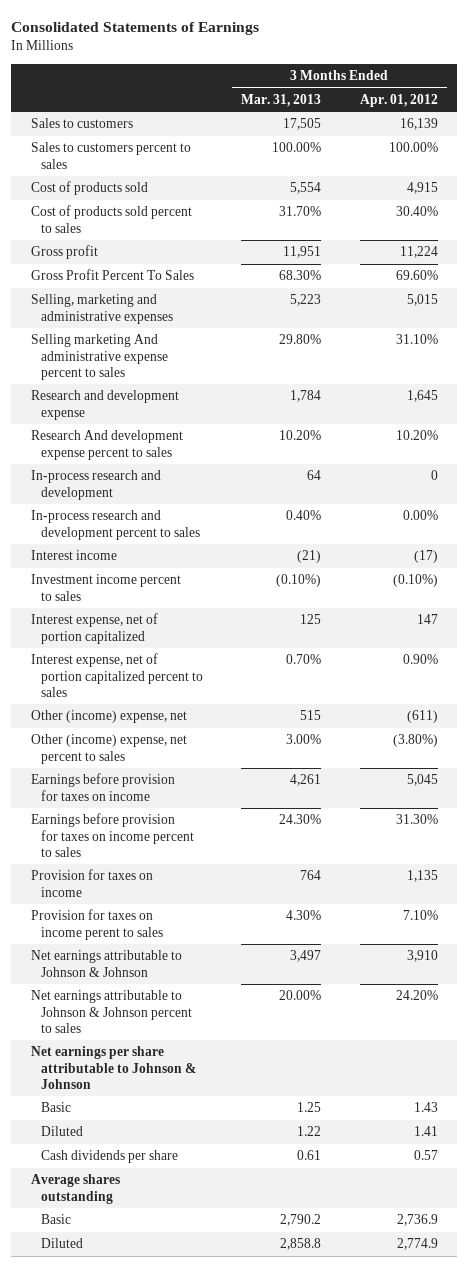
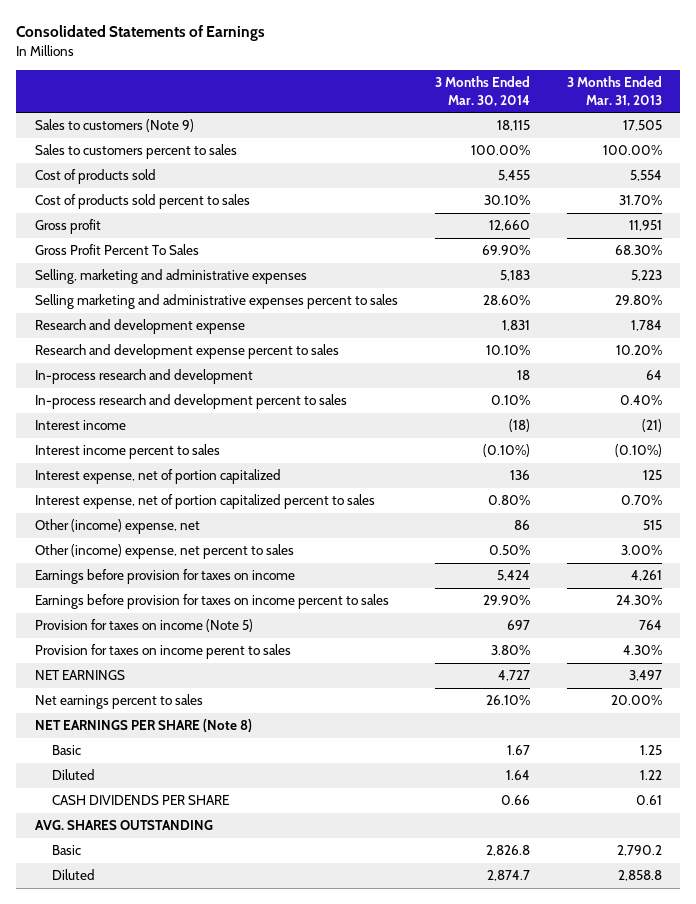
[359,93,438,107] Apr. 01, 2012 -> none
none -> [434,75,530,106] 3 Months Ended Mar. 30, 2014
[30,118,133,129] Sales to customers -> [34,119,194,133] Sales to customers (Note 9)
[30,334,169,380] Selling marketing And administrative expense percent to sales -> [34,294,398,310] Selling marketing and administrative expenses percent to sales
[30,430,183,460] Research And development expense percent to sales -> [34,344,339,360] Research and development expense percent to sales
[30,574,181,601] Investment income percent to sales -> [34,444,220,460] Interest income percent to sales
[30,869,153,897] Provision for taxes on income -> [34,619,253,633] Provision for taxes on income (Note 5)
[30,950,182,977] Net earnings attributable to Johnson & Johnson -> [34,670,125,681] NET EARNINGS
[30,990,193,1033] Net earnings attributable to Johnson & Johnson percent to sales -> [34,694,203,710] Net earnings percent to sales
[30,1046,197,1089] Net earnings per share attributable to Johnson & Johnson -> [34,719,252,733] NET EARNINGS PER SHARE (Note 8)
[41,1150,179,1164] Cash dividends per share -> [51,795,229,806] CASH DIVIDENDS PER SHARE
[30,1174,120,1204] Average shares outstanding -> [34,820,213,831] AVG. SHARES OUTSTANDING

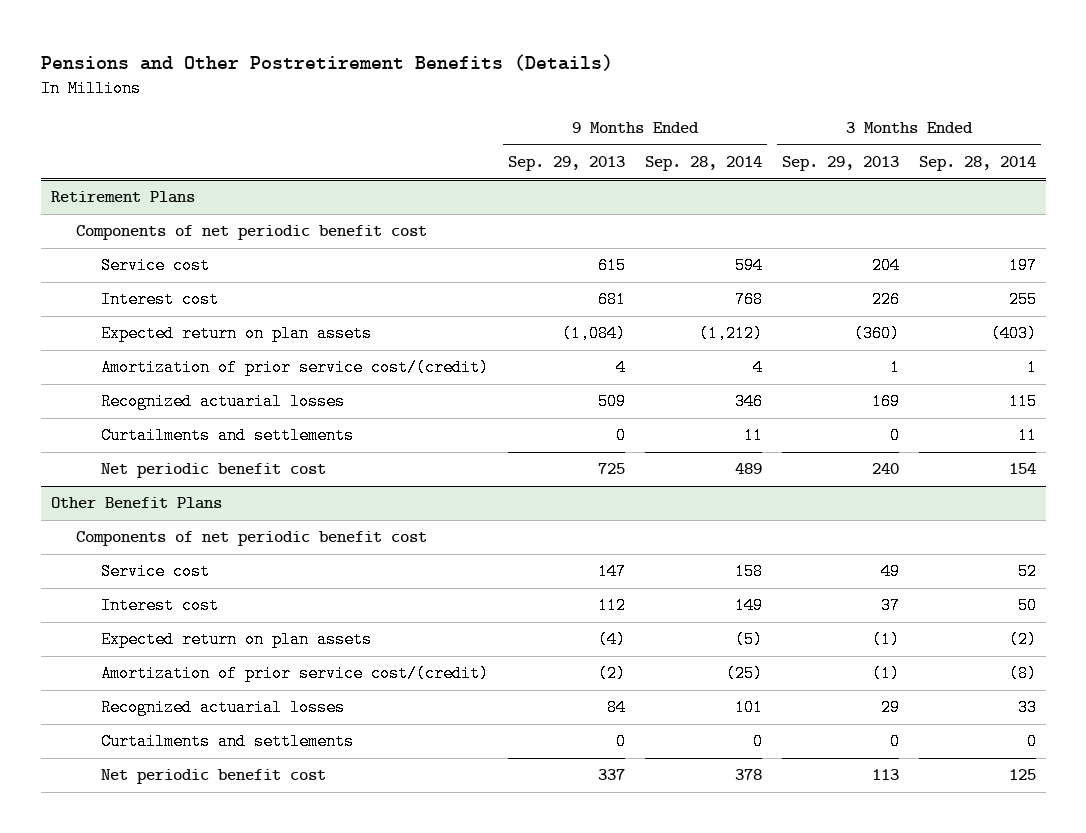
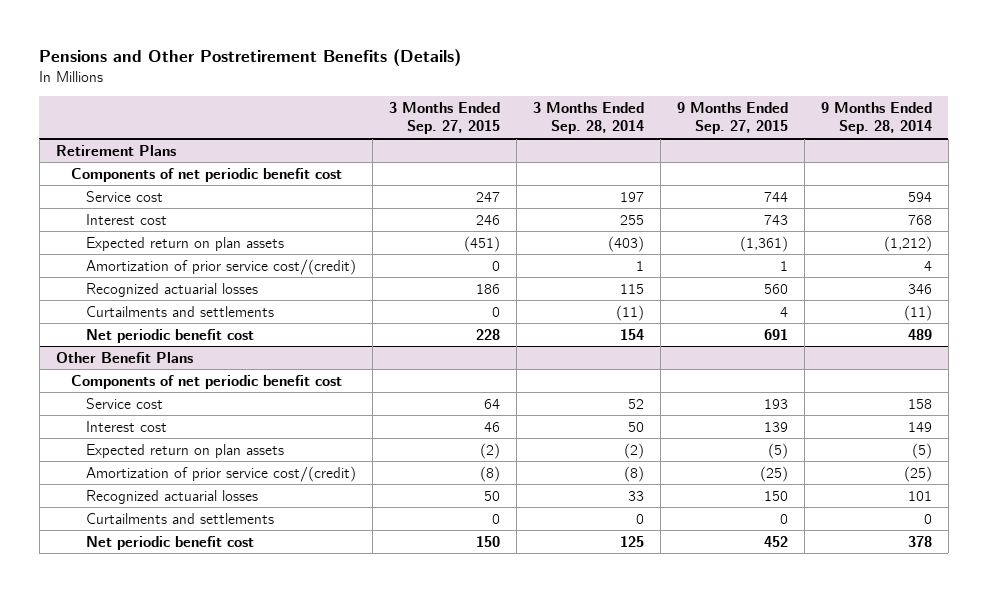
[508,156,626,172] Sep. 29, 2013 -> none
[781,156,899,172] Sep. 29, 2013 -> none
none -> [389,102,501,135] 3 Months Ended Sep. 27, 2015
none -> [677,102,789,135] 9 Months Ended Sep. 27, 2015
[743,427,763,445] 11 -> [903,304,932,321] (11)
[1017,427,1037,445] 11 -> [616,304,645,321] (11)

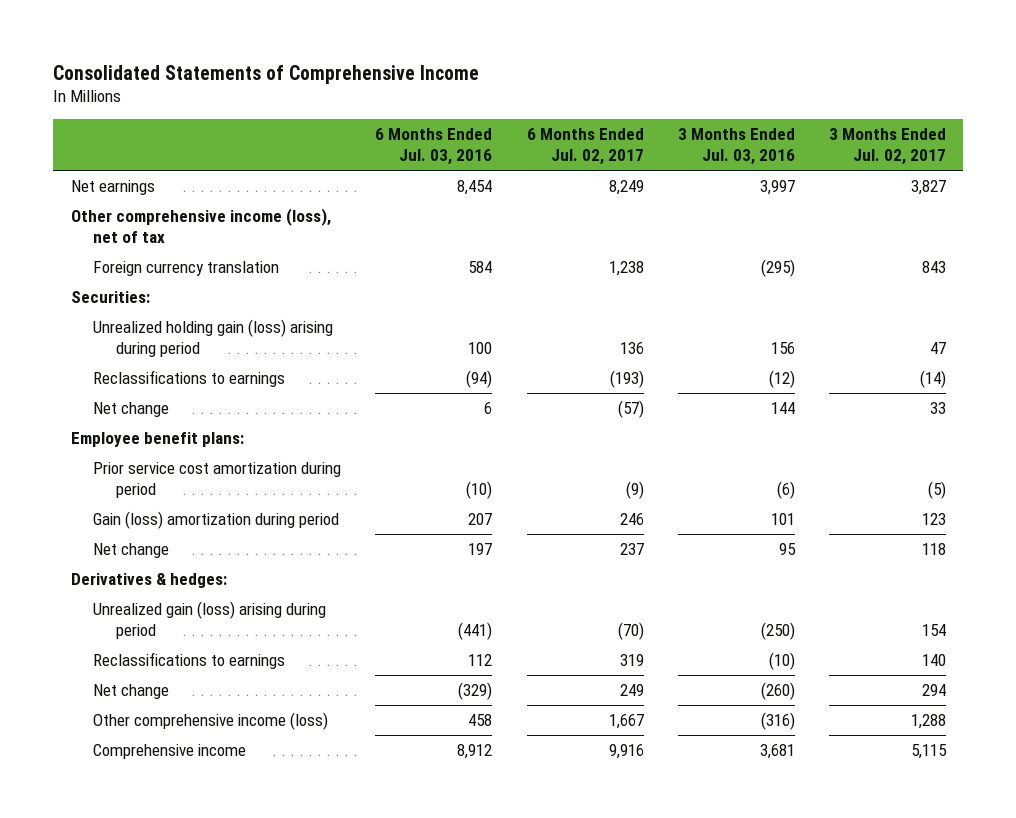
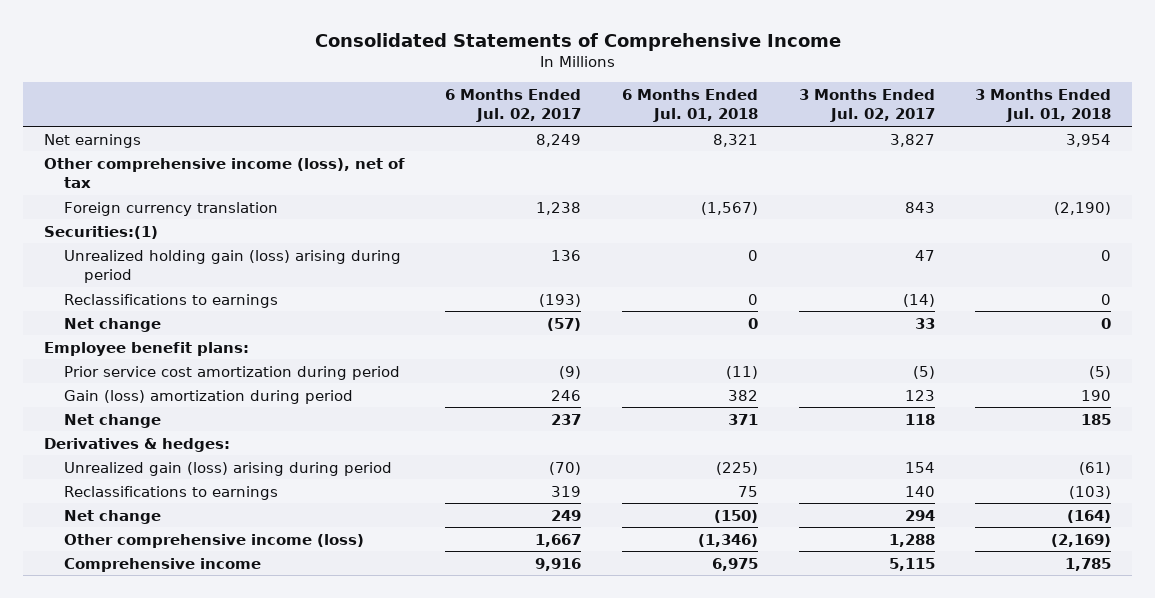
[375,128,493,165] 6 Months Ended Jul. 03, 2016 -> none
[677,128,795,165] 3 Months Ended Jul. 03, 2016 -> none
none -> [622,89,759,123] 6 Months Ended Jul. 01, 2018
none -> [975,89,1112,123] 3 Months Ended Jul. 01, 2018
[70,291,150,304] Securities: -> [43,225,158,239] Securities:(1)

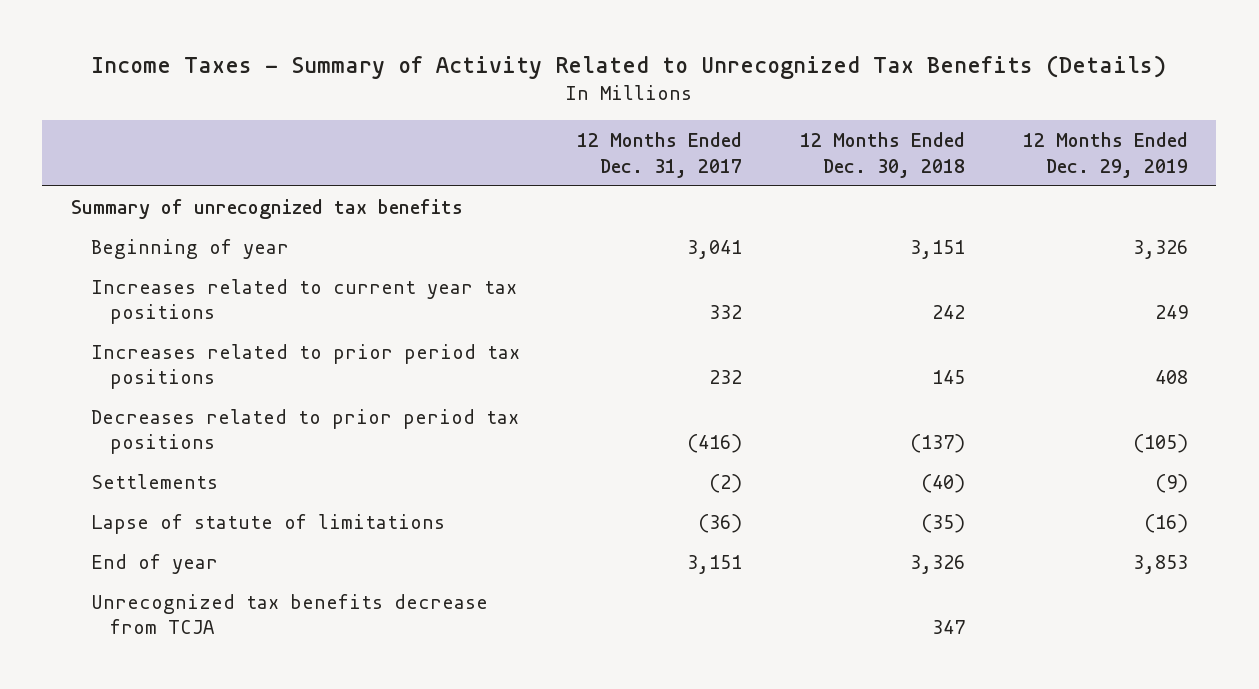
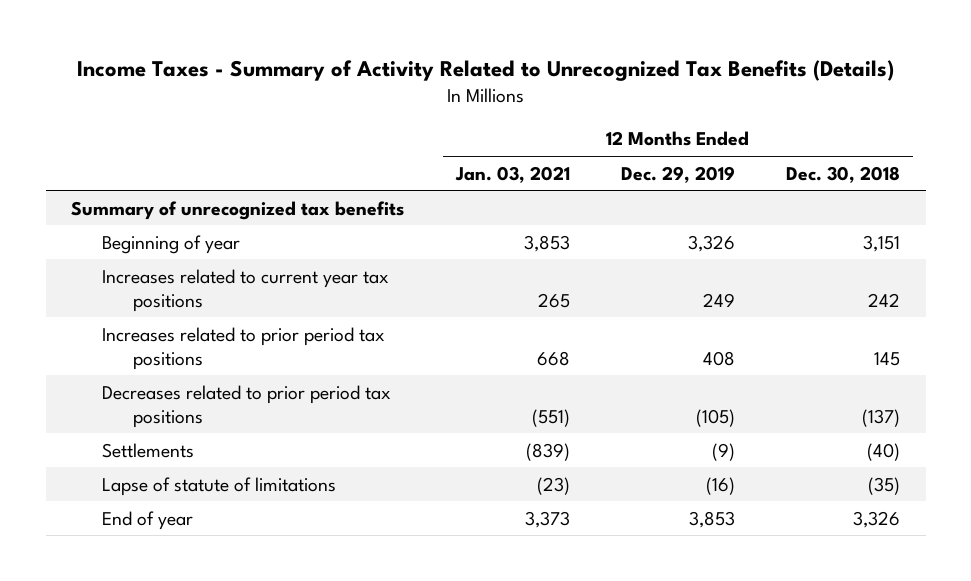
[577,131,743,178] 12 Months Ended Dec. 31, 2017 -> none
none -> [454,165,570,183] Jan. 03, 2021
[90,593,488,635] Unrecognized tax benefits decrease from TCJA -> none

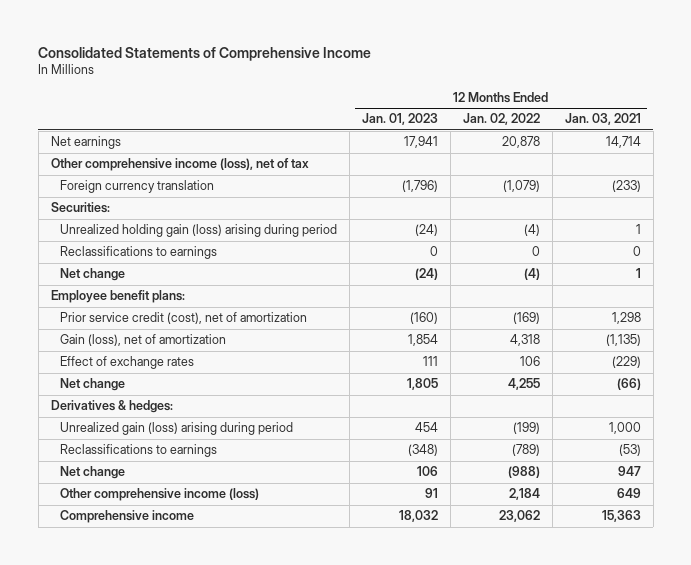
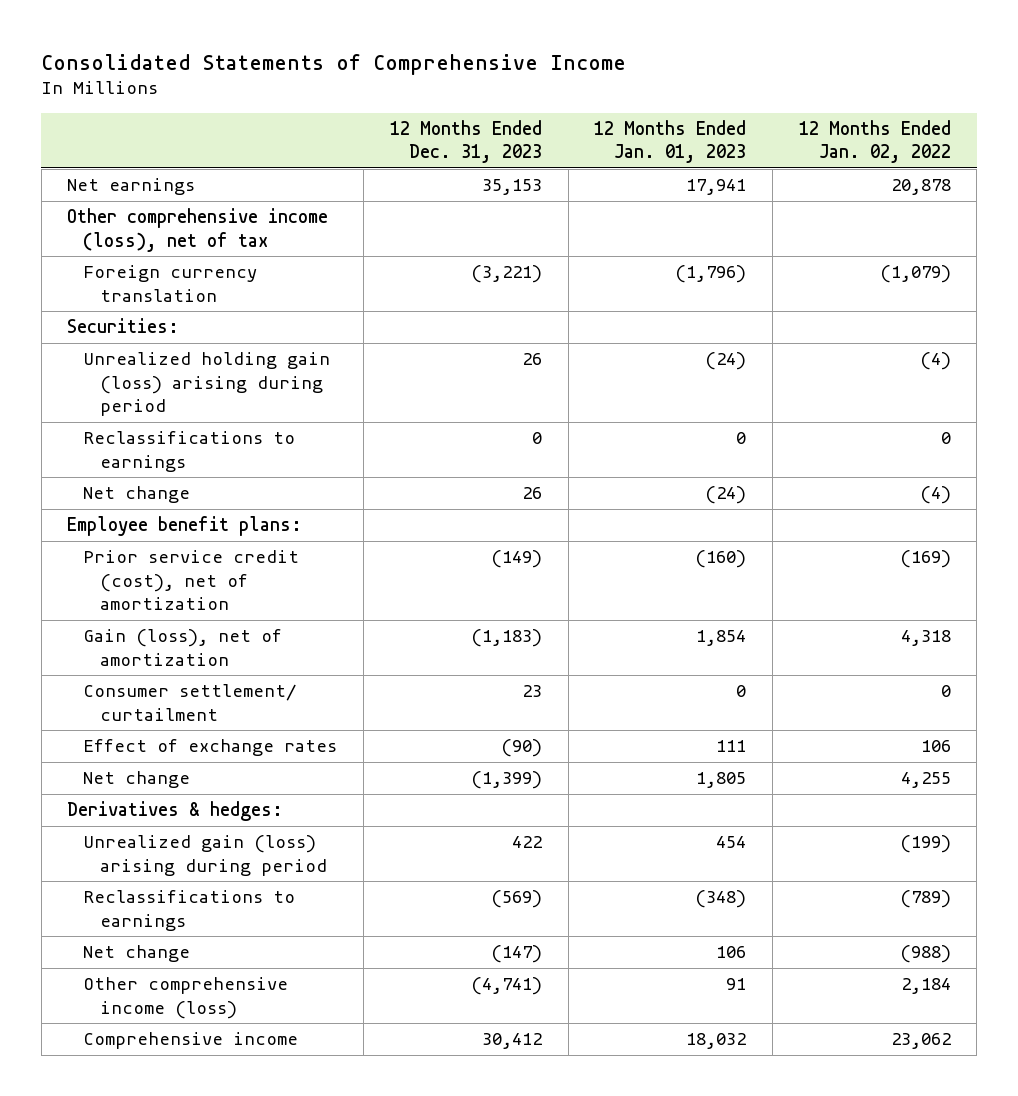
[564,113,641,126] Jan. 03, 2021 -> none
none -> [389,119,542,164] 12 Months Ended Dec. 31, 2023
none -> [83,684,297,721] Consumer settlement/ curtailment

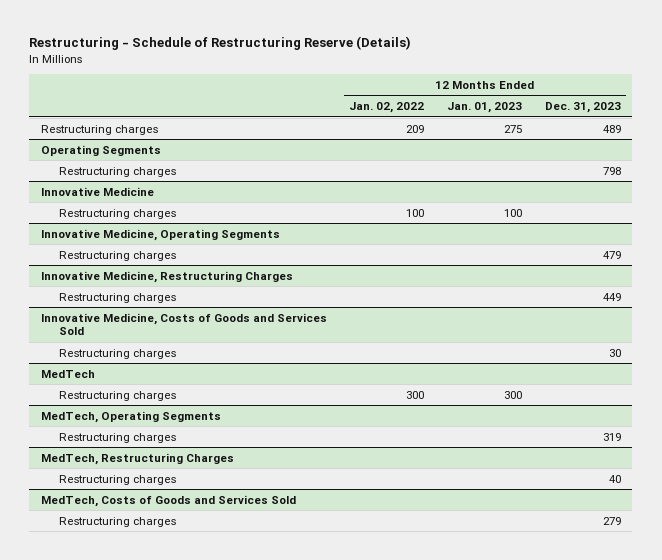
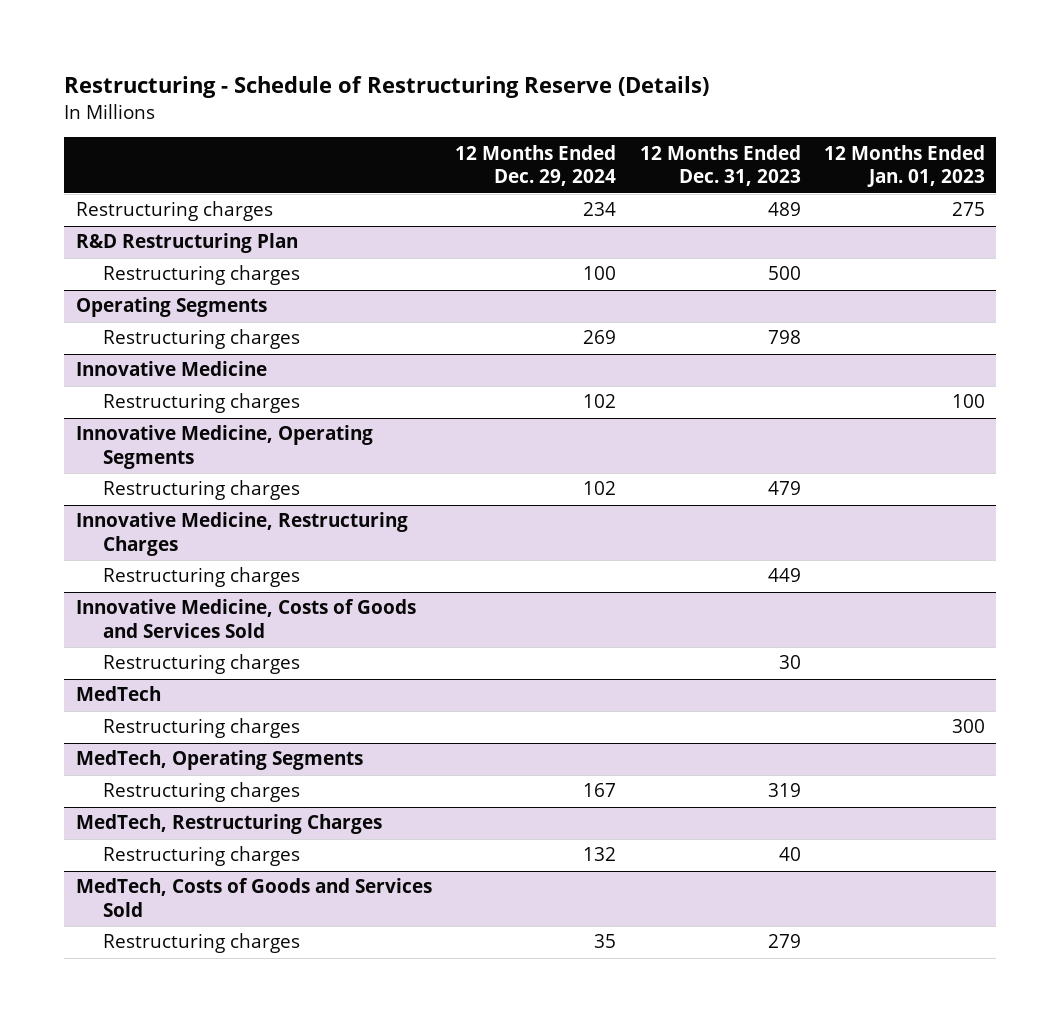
[349,102,425,114] Jan. 02, 2022 -> none
none -> [455,144,617,187] 12 Months Ended Dec. 29, 2024
none -> [76,233,299,254] R&D Restructuring Plan
none -> [103,265,301,286] Restructuring charges

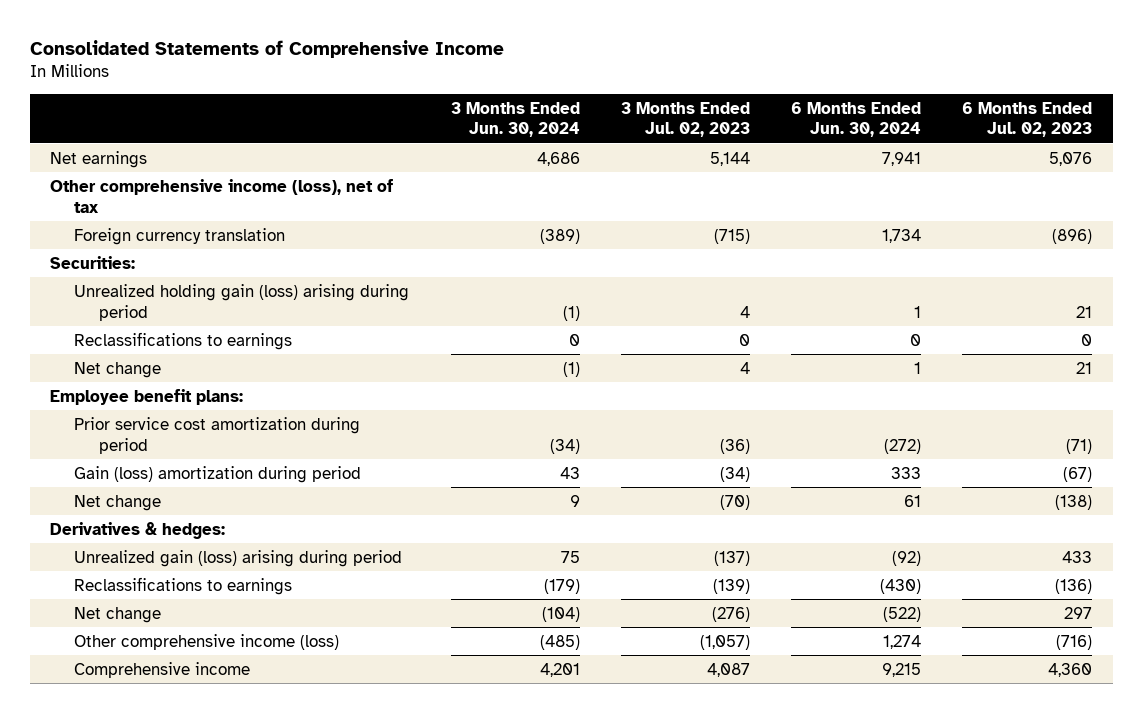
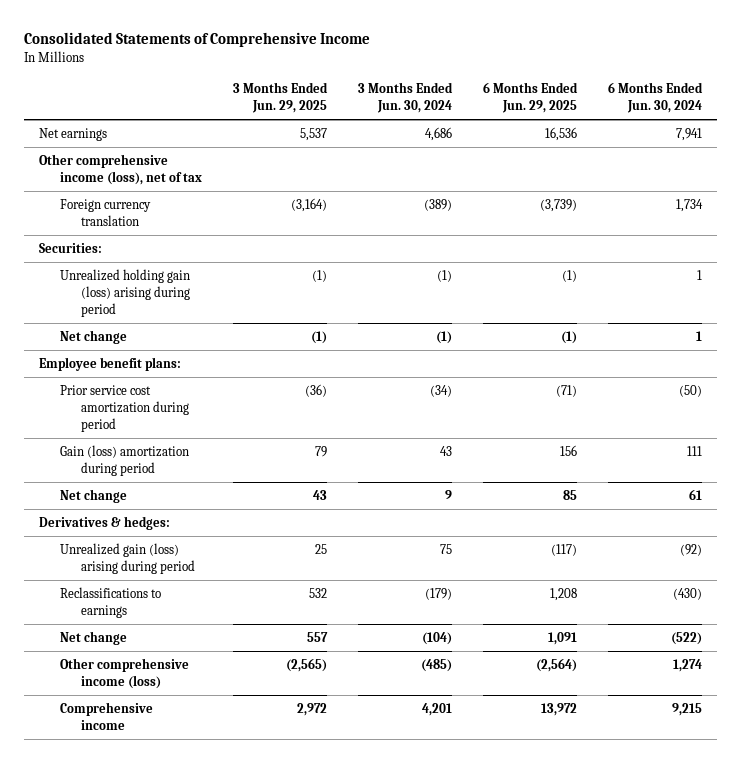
[620,101,750,138] 3 Months Ended Jul. 02, 2023 -> none
[962,101,1093,138] 6 Months Ended Jul. 02, 2023 -> none
none -> [233,82,329,114] 3 Months Ended Jun. 29, 2025
none -> [482,82,578,114] 6 Months Ended Jun. 29, 2025
[74,331,293,350] Reclassifications to earnings -> none
[884,438,922,454] (272) -> [678,384,702,397] (50)
[891,466,922,479] 333 -> [686,445,702,456] 111

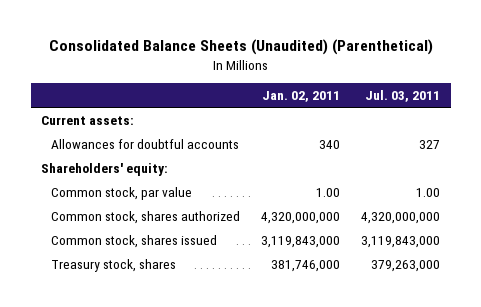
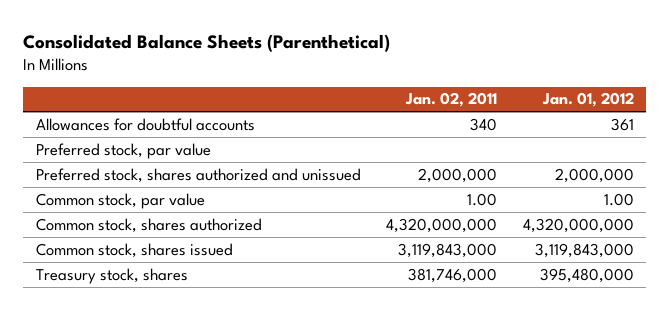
[48,39,433,56] Consolidated Balance Sheets (Unaudited) (Parenthetical) -> [22,34,390,53] Consolidated Balance Sheets (Parenthetical)
[365,89,441,102] Jul. 03, 2011 -> none
none -> [541,92,634,108] Jan. 01, 2012
[41,115,135,125] Current assets: -> none
[41,162,169,176] Shareholders' equity: -> none
none -> [35,142,211,159] Preferred stock, par value
none -> [35,167,361,183] Preferred stock, shares authorized and unissued

